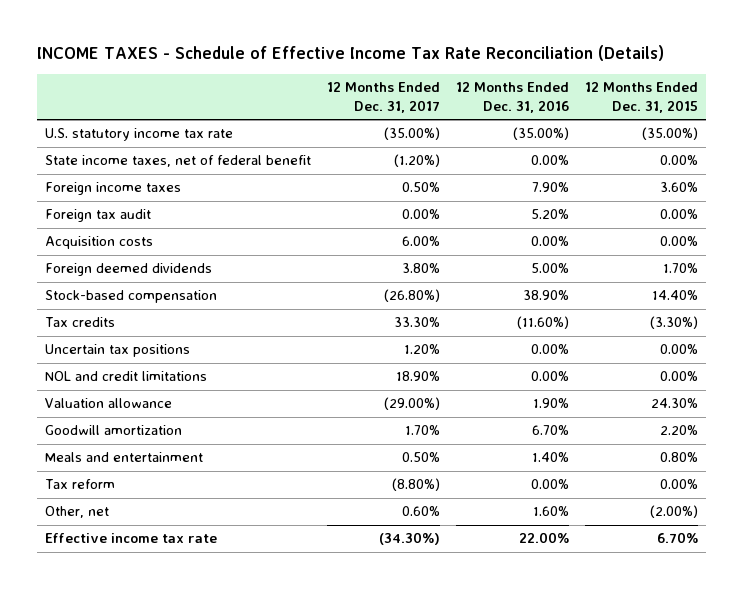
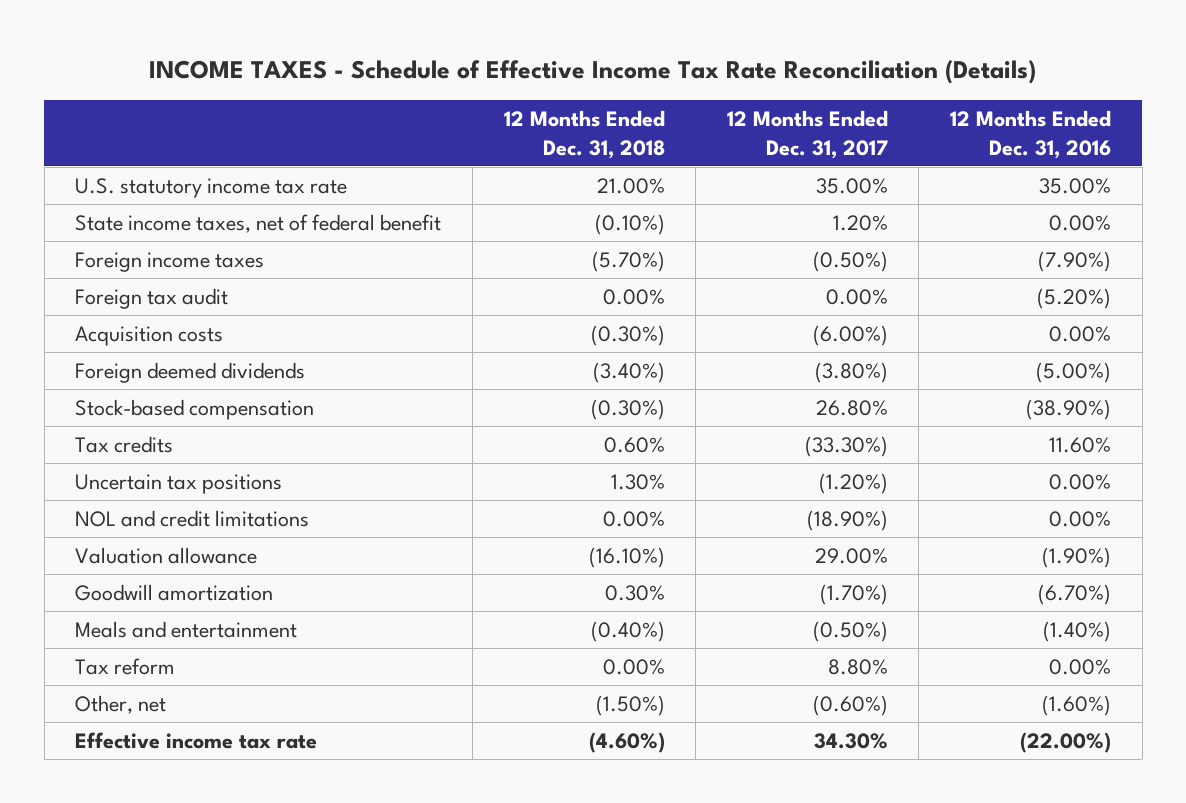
[584,82,698,113] 12 Months Ended Dec. 31, 2015 -> none
none -> [503,110,665,159] 12 Months Ended Dec. 31, 2018
[383,127,440,141] (35.00%) -> [815,177,888,194] 35.00%
[512,127,569,141] (35.00%) -> [1039,177,1112,194] 35.00%
[393,154,440,168] (1.20%) -> [832,214,888,231] 1.20%
[401,182,440,193] 0.50% -> [812,250,888,272] (0.50%)
[531,182,569,193] 7.90% -> [1038,250,1112,272] (7.90%)
[530,209,569,220] 5.20% -> [1037,287,1112,309] (5.20%)
[401,236,440,247] 6.00% -> [812,324,888,346] (6.00%)
[401,263,440,274] 3.80% -> [814,361,888,383] (3.80%)
[530,263,569,274] 5.00% -> [1036,361,1112,383] (5.00%)
[383,289,440,303] (26.80%) -> [815,399,888,416] 26.80%
[522,290,569,301] 38.90% -> [1026,398,1112,420] (38.90%)
[393,317,440,328] 33.30% -> [804,435,888,457] (33.30%)
[516,316,569,330] (11.60%) -> [1049,436,1112,453] 11.60%
[403,344,440,355] 1.20% -> [818,472,888,494] (1.20%)
[395,371,440,382] 18.90% -> [806,509,888,531] (18.90%)
[383,397,440,411] (29.00%) -> [814,547,888,564] 29.00%
[532,398,569,409] 1.90% -> [1042,546,1112,568] (1.90%)
[404,425,440,436] 1.70% -> [819,583,888,605] (1.70%)
[531,425,569,436] 6.70% -> [1038,583,1112,605] (6.70%)
[401,452,440,463] 0.50% -> [812,620,888,642] (0.50%)
[531,452,569,463] 1.40% -> [1043,620,1112,642] (1.40%)
[391,478,440,492] (8.80%) -> [827,658,888,675] 8.80%
[401,506,440,517] 0.60% -> [812,694,888,716] (0.60%)
[532,506,569,517] 1.60% -> [1042,694,1112,716] (1.60%)
[378,532,440,546] (34.30%) -> [813,732,888,749] 34.30%
[518,532,569,544] 22.00% -> [1020,731,1112,753] (22.00%)

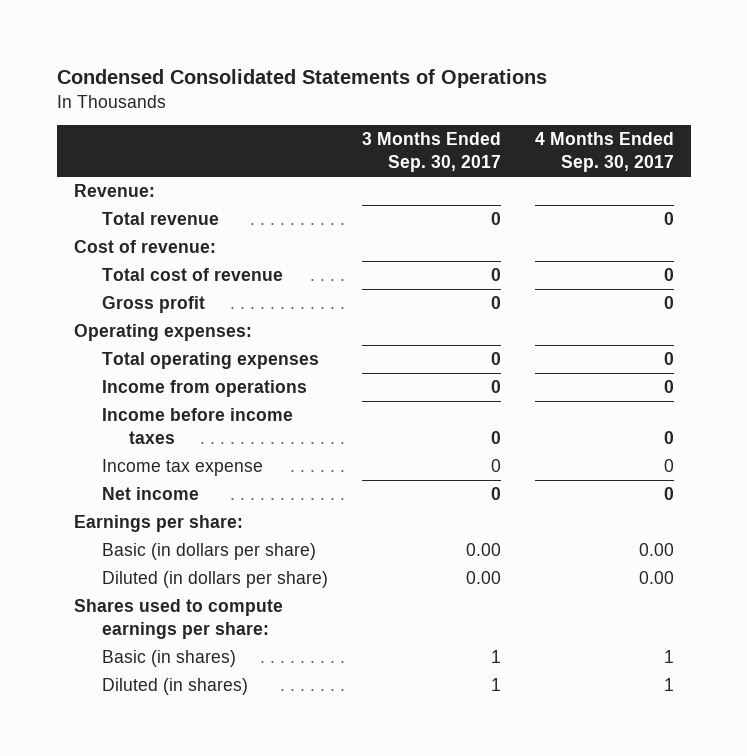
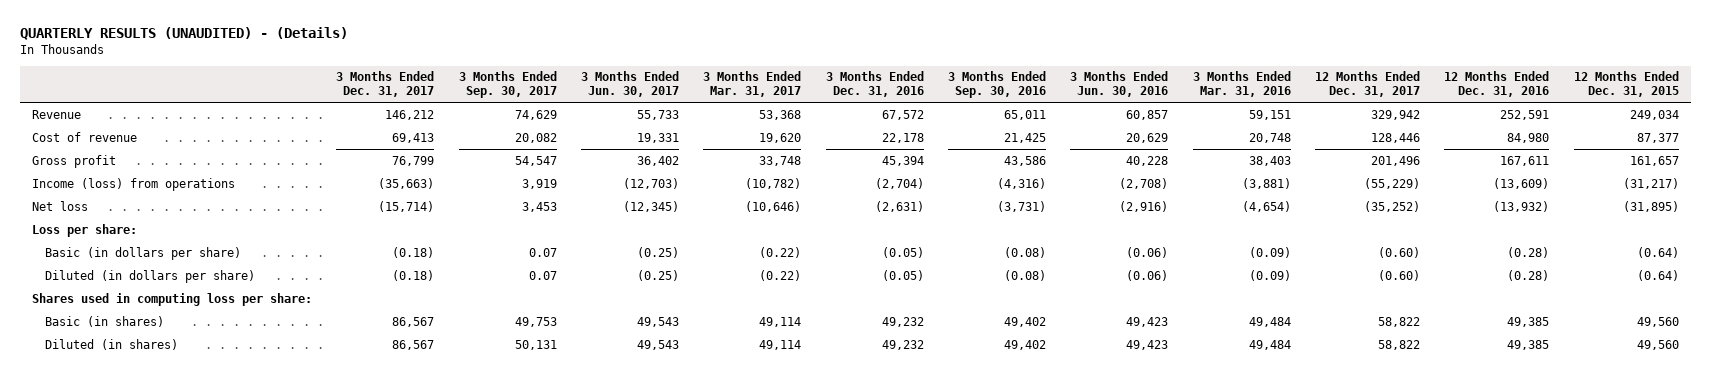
[56,69,547,89] Condensed Consolidated Statements of Operations -> [19,27,348,41] QUARTERLY RESULTS (UNAUDITED) - (Details)
[534,132,674,173] 4 Months Ended Sep. 30, 2017 -> none
none -> [336,71,435,98] 3 Months Ended Dec. 31, 2017
none -> [581,71,680,98] 3 Months Ended Jun. 30, 2017
none -> [703,71,802,98] 3 Months Ended Mar. 31, 2017
none -> [825,71,924,98] 3 Months Ended Dec. 31, 2016
none -> [947,71,1046,99] 3 Months Ended Sep. 30, 2016
none -> [1070,71,1169,98] 3 Months Ended Jun. 30, 2016
none -> [1192,71,1291,98] 3 Months Ended Mar. 31, 2016
none -> [1314,71,1420,98] 12 Months Ended Dec. 31, 2017
none -> [1444,71,1550,98] 12 Months Ended Dec. 31, 2016
none -> [1573,71,1679,98] 12 Months Ended Dec. 31, 2015
[73,184,155,198] Revenue: -> none
[73,240,216,254] Cost of revenue: -> none
[73,324,252,342] Operating expenses: -> none
[101,352,319,370] Total operating expenses -> none
[101,408,293,444] Income before income taxes -> none
[101,459,263,477] Income tax expense -> none
[101,487,199,501] Net income -> none
[73,599,283,639] Shares used to compute earnings per share: -> none
[101,212,219,226] Total revenue -> [32,109,82,119] Revenue
[490,212,501,226] 0 -> [514,109,557,120] 74,629
[101,268,283,282] Total cost of revenue -> [32,131,138,142] Cost of revenue
[490,268,501,282] 0 -> [514,132,557,143] 20,082
[490,296,501,310] 0 -> [514,155,557,166] 54,547
[101,380,307,398] Income from operations -> [32,177,236,191] Income (loss) from operations
[490,380,501,394] 0 -> [521,178,557,189] 3,919
none -> [32,200,89,211] Net loss
[73,515,243,533] Earnings per share: -> [32,223,138,237] Loss per share:
[465,543,501,557] 0.00 -> [528,247,557,257] 0.07
[465,571,501,585] 0.00 -> [528,270,557,280] 0.07
none -> [32,292,313,306] Shares used in computing loss per share:
[490,650,501,664] 1 -> [514,316,557,327] 49,753
[490,678,501,692] 1 -> [514,339,557,350] 50,131

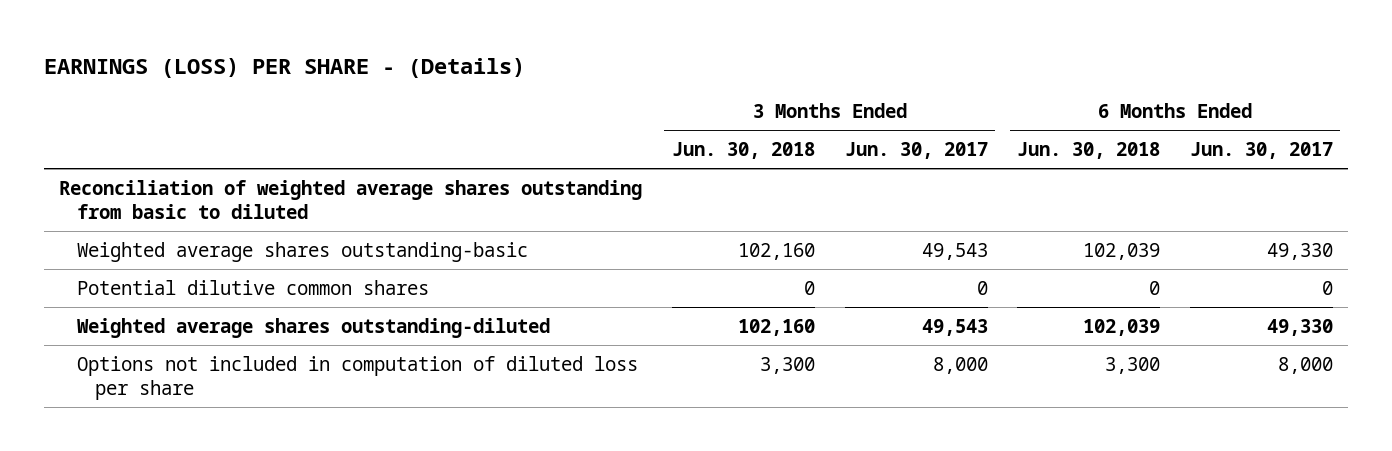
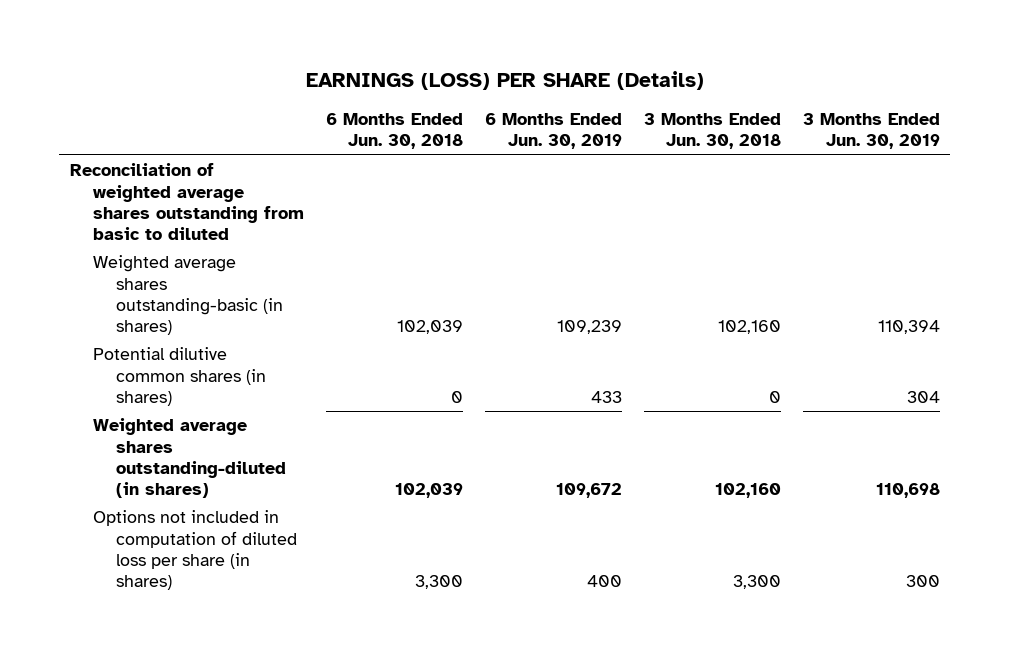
[44,57,526,78] EARNINGS (LOSS) PER SHARE - (Details) -> [305,71,704,91] EARNINGS (LOSS) PER SHARE (Details)
[844,142,988,160] Jun. 30, 2017 -> none
[1190,142,1334,160] Jun. 30, 2017 -> none
none -> [484,113,622,150] 6 Months Ended Jun. 30, 2019
none -> [802,113,940,150] 3 Months Ended Jun. 30, 2019
[76,241,528,262] Weighted average shares outstanding-basic -> [93,255,284,335] Weighted average shares outstanding-basic (in shares)
[76,279,429,295] Potential dilutive common shares -> [93,347,267,406] Potential dilutive common shares (in shares)
[76,317,550,338] Weighted average shares outstanding-diluted -> [93,418,287,498] Weighted average shares outstanding-diluted (in shares)
[76,355,638,401] Options not included in computation of diluted loss per share -> [93,510,298,590] Options not included in computation of diluted loss per share (in shares)

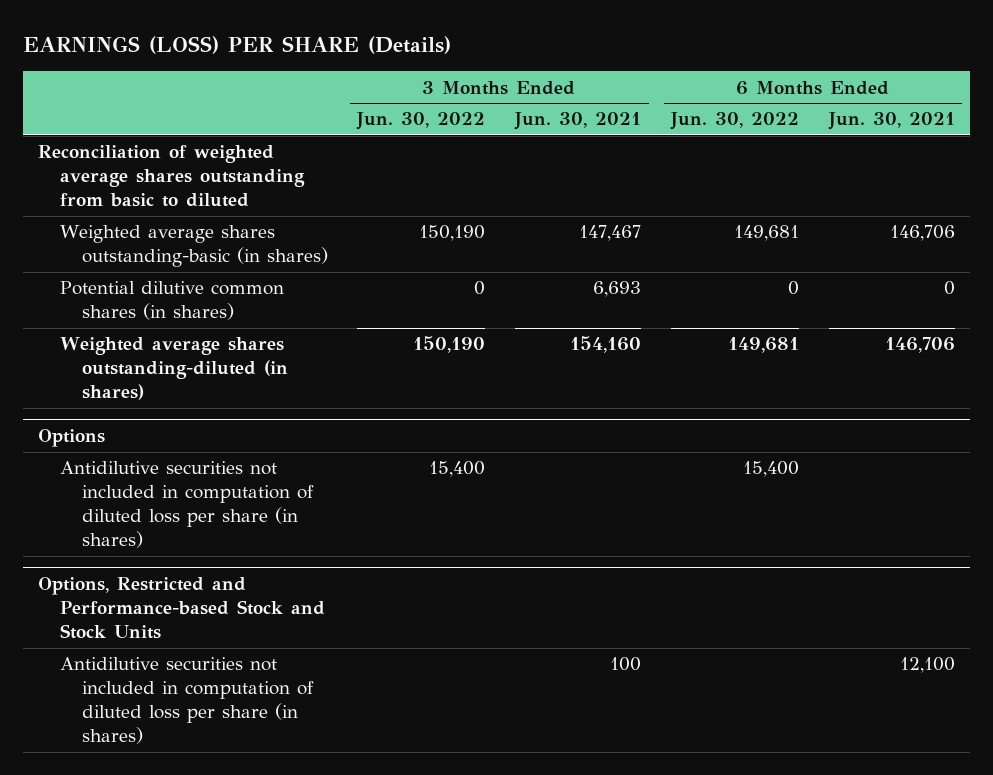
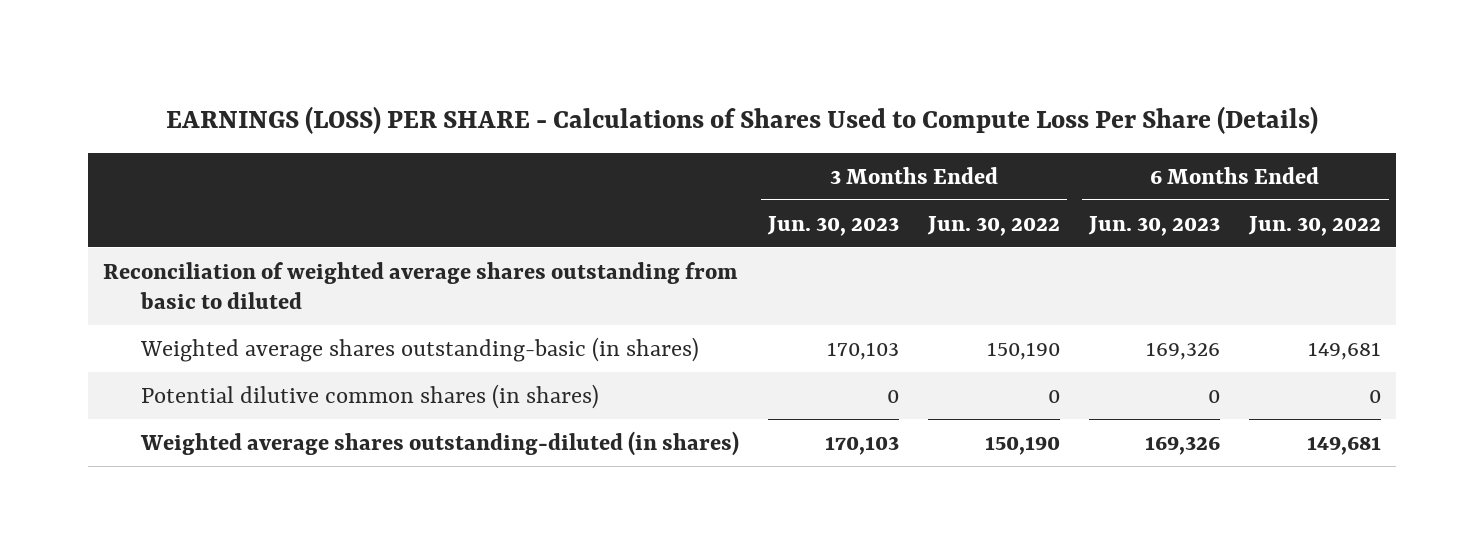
[23,36,452,55] EARNINGS (LOSS) PER SHARE (Details) -> [165,105,1318,134] EARNINGS (LOSS) PER SHARE - Calculations of Shares Used to Compute Loss Per Share (Details)
[514,112,642,131] Jun. 30, 2021 -> none
[828,112,956,131] Jun. 30, 2021 -> none
none -> [766,215,899,236] Jun. 30, 2023
none -> [1088,215,1221,236] Jun. 30, 2023
[38,429,106,448] Options -> none
[59,461,314,549] Antidilutive securities not included in computation of diluted loss per share (in shares) -> none
[38,577,325,640] Options, Restricted and Performance-based Stock and Stock Units -> none
[59,657,314,745] Antidilutive securities not included in computation of diluted loss per share (in shares) -> none

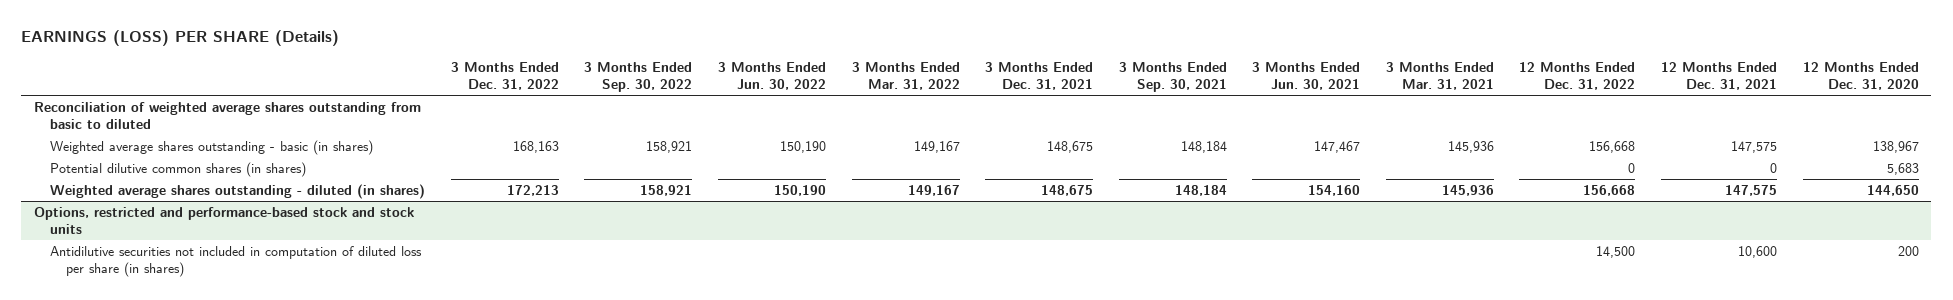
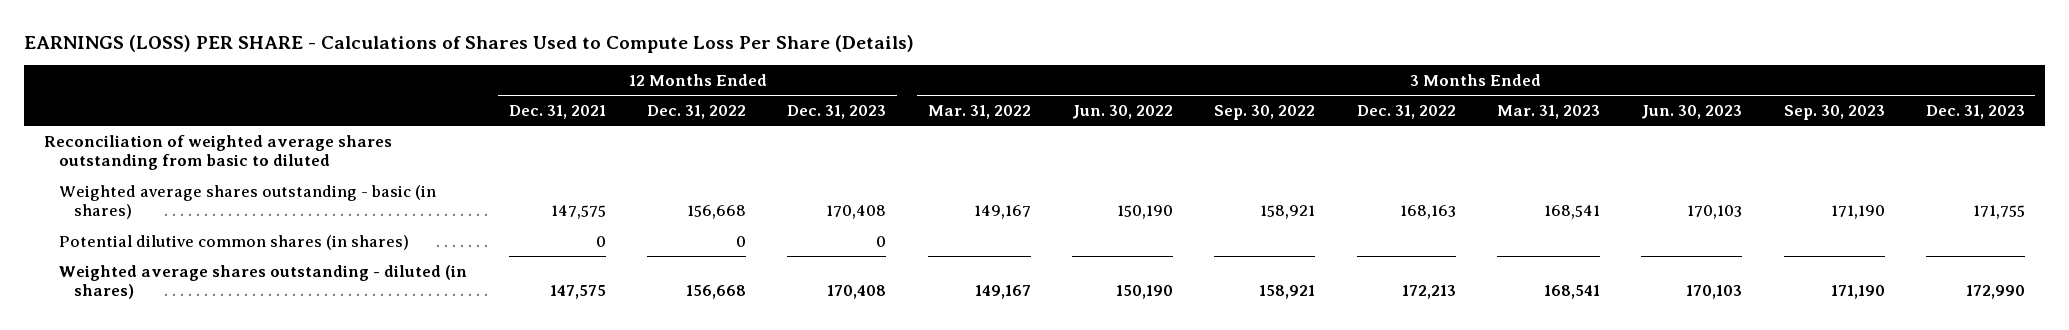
[21,30,340,47] EARNINGS (LOSS) PER SHARE (Details) -> [23,35,914,54] EARNINGS (LOSS) PER SHARE - Calculations of Shares Used to Compute Loss Per Share (Details)
[985,61,1094,90] 3 Months Ended Dec. 31, 2021 -> none
[1118,61,1227,92] 3 Months Ended Sep. 30, 2021 -> none
[1252,61,1361,90] 3 Months Ended Jun. 30, 2021 -> none
[1385,61,1494,90] 3 Months Ended Mar. 31, 2021 -> none
[1802,61,1919,90] 12 Months Ended Dec. 31, 2020 -> none
none -> [787,104,887,119] Dec. 31, 2023
none -> [1496,104,1600,119] Mar. 31, 2023
none -> [1641,104,1743,119] Jun. 30, 2023
none -> [1783,104,1885,120] Sep. 30, 2023
none -> [1925,104,2025,119] Dec. 31, 2023
[33,206,414,234] Options, restricted and performance-based stock and stock units -> none
[50,245,423,277] Antidilutive securities not included in computation of diluted loss per share (in shares) -> none

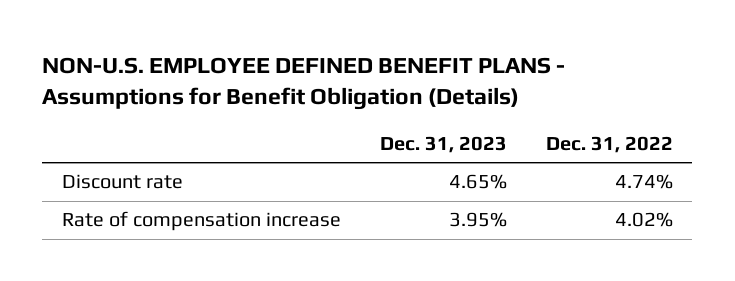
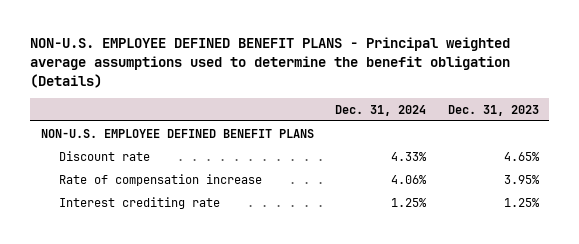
[42,57,566,111] NON-U.S. EMPLOYEE DEFINED BENEFIT PLANS - Assumptions for Benefit Obligation (Details) -> [29,37,510,88] NON-U.S. EMPLOYEE DEFINED BENEFIT PLANS - Principal weighted average assumptions used to determine the benefit obligation (Details)
[545,135,673,153] Dec. 31, 2022 -> none
none -> [335,104,427,116] Dec. 31, 2024
none -> [40,128,314,138] NON-U.S. EMPLOYEE DEFINED BENEFIT PLANS
none -> [59,196,221,209] Interest crediting rate

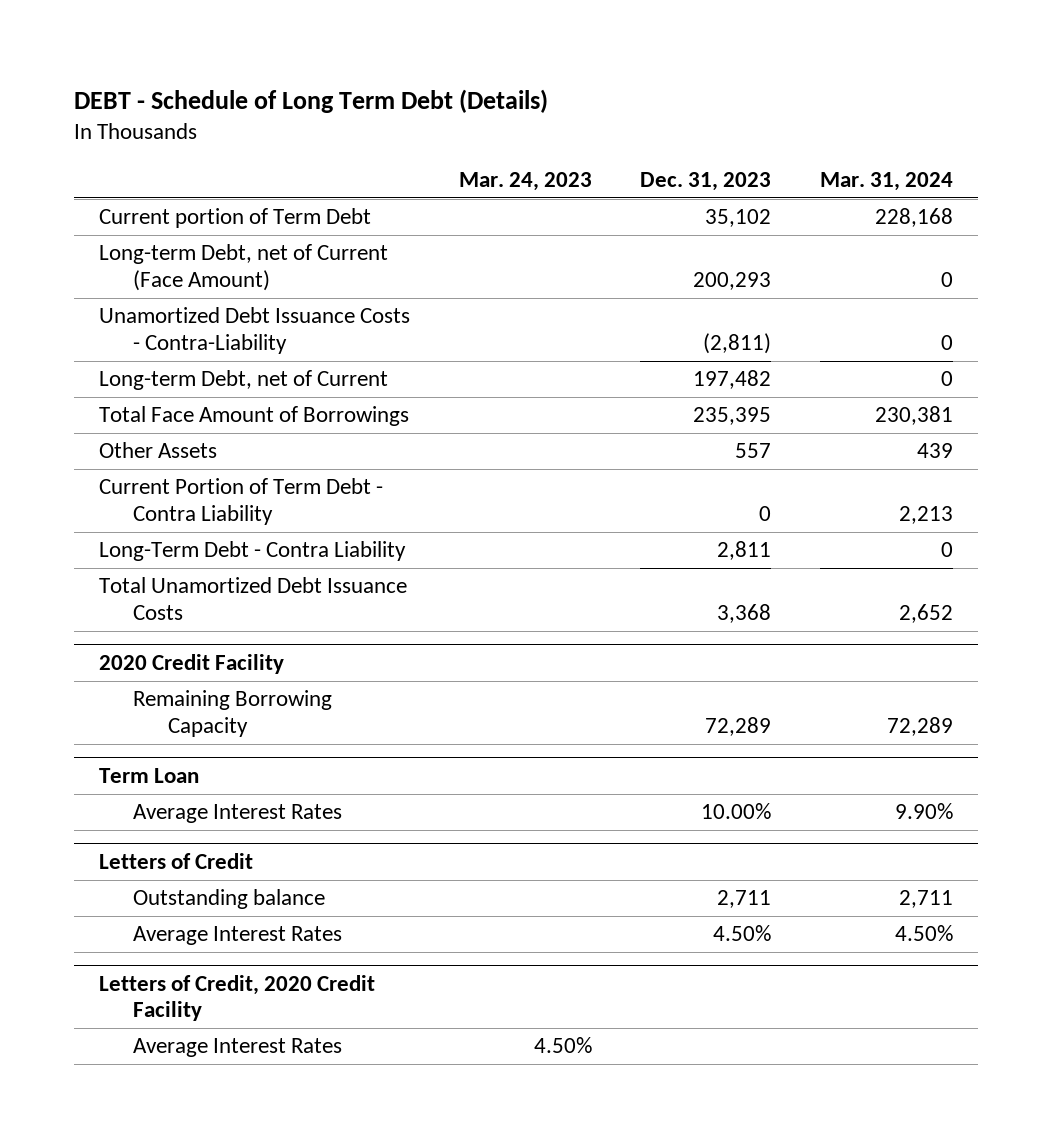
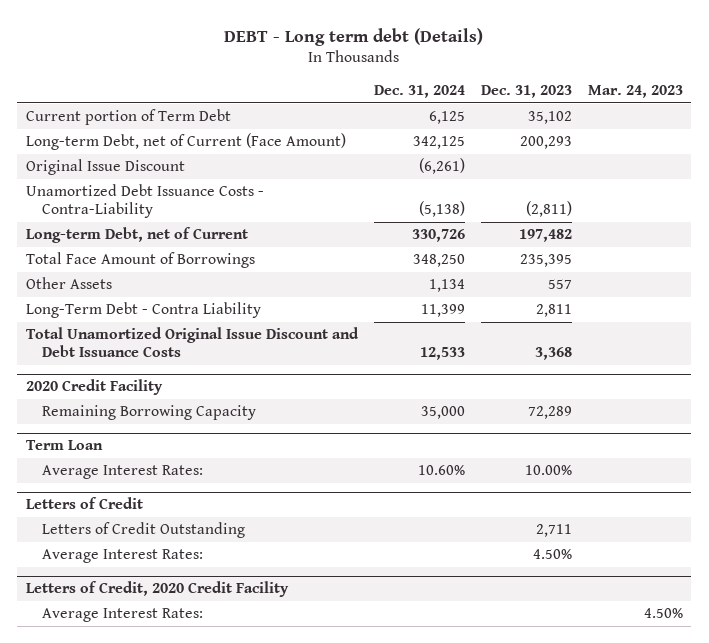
[74,89,549,114] DEBT - Schedule of Long Term Debt (Details) -> [224,27,484,46] DEBT - Long term debt (Details)
[820,171,954,191] Mar. 31, 2024 -> none
none -> [373,85,465,99] Dec. 31, 2024
none -> [25,159,185,176] Original Issue Discount
[98,478,383,525] Current Portion of Term Debt - Contra Liability -> none
[98,577,407,620] Total Unamortized Debt Issuance Costs -> [25,327,359,358] Total Unamortized Original Issue Discount and Debt Issuance Costs
[133,804,343,824] Average Interest Rates -> [41,465,203,480] Average Interest Rates:
[133,889,326,910] Outstanding balance -> [41,522,245,539] Letters of Credit Outstanding
[133,926,343,946] Average Interest Rates -> [41,549,203,564] Average Interest Rates:
[133,1038,343,1058] Average Interest Rates -> [41,608,203,623] Average Interest Rates:

